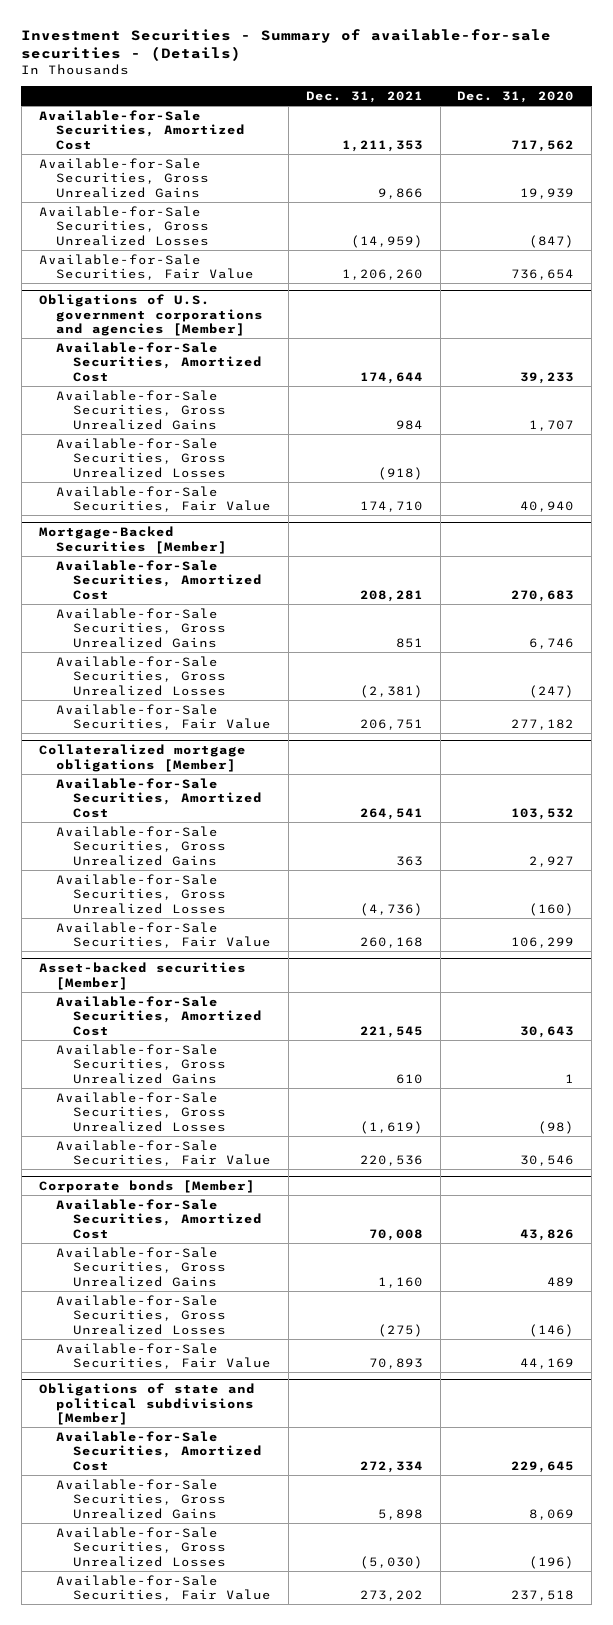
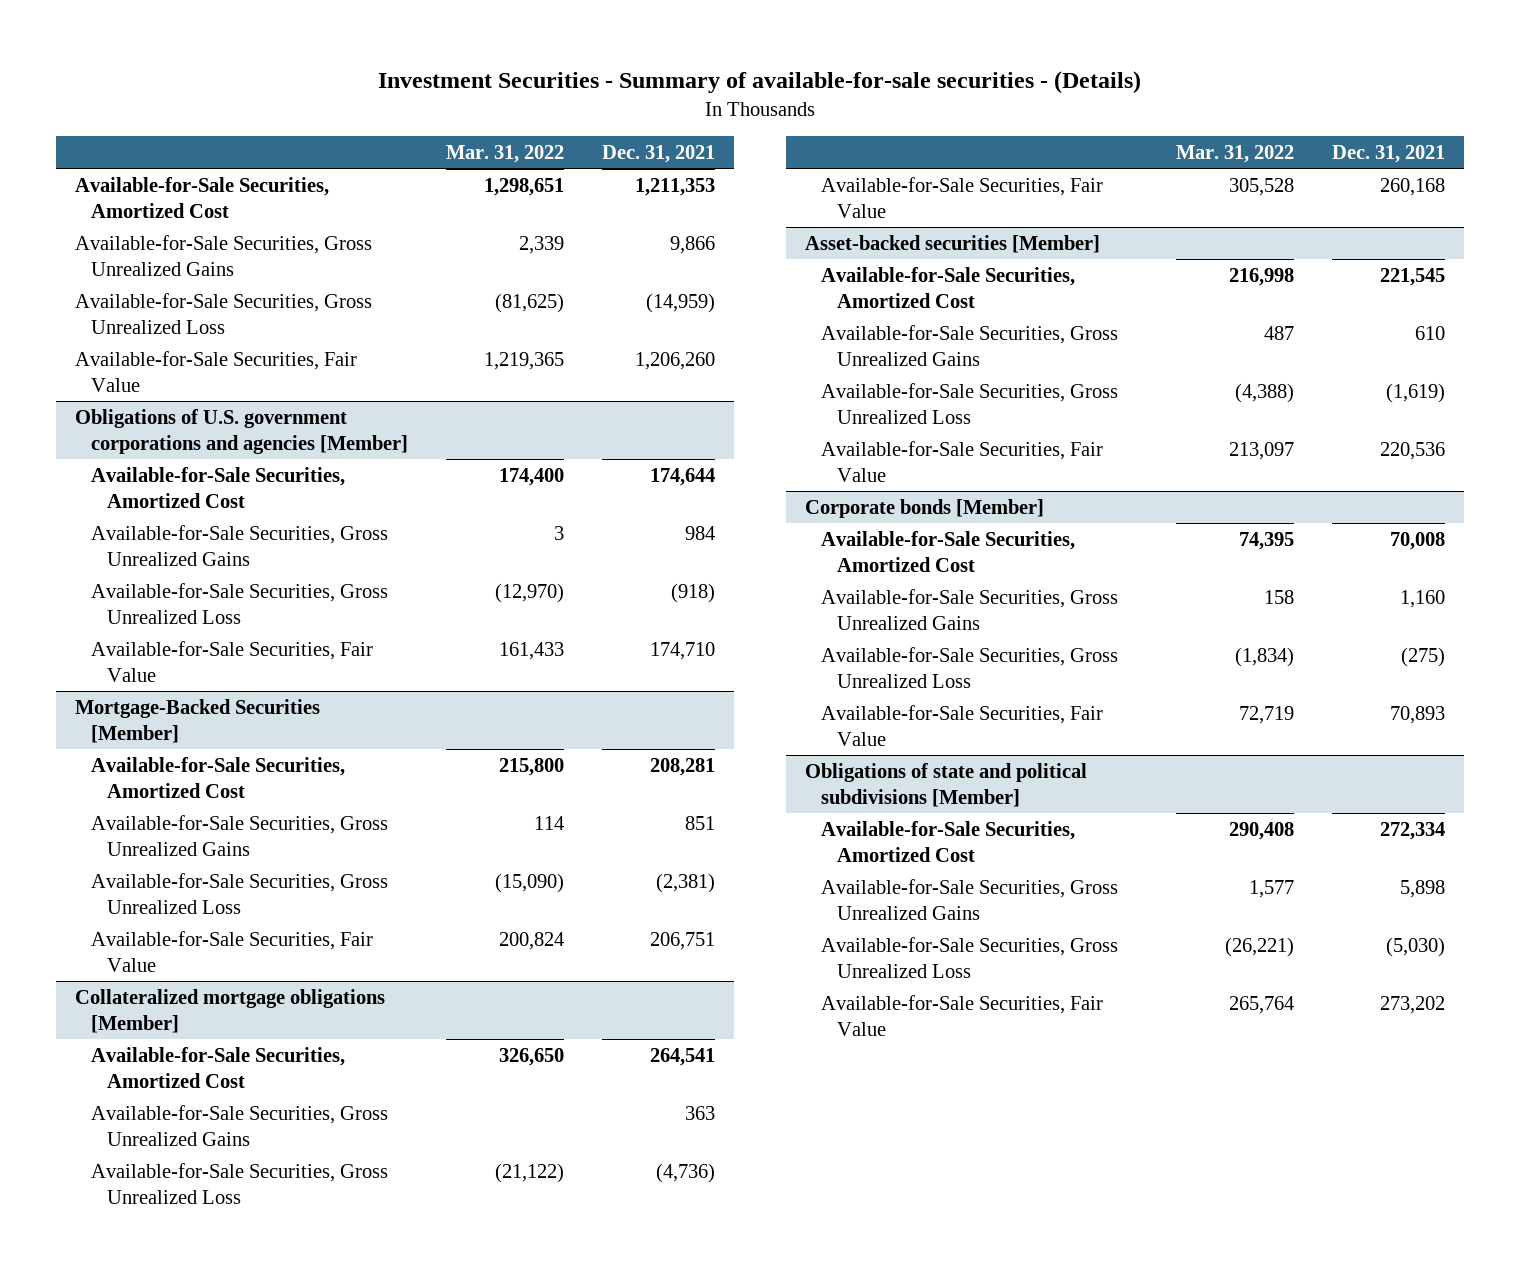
[457,90,575,103] Dec. 31, 2020 -> none
none -> [445,145,564,164] Mar. 31, 2022
[38,205,210,246] Available-for-Sale Securities, Gross Unrealized Losses -> [74,292,372,334] Available-for-Sale Securities, Gross Unrealized Loss
[56,437,227,478] Available-for-Sale Securities, Gross Unrealized Losses -> [90,582,388,624] Available-for-Sale Securities, Gross Unrealized Loss
[56,655,227,696] Available-for-Sale Securities, Gross Unrealized Losses -> [90,872,388,914] Available-for-Sale Securities, Gross Unrealized Loss
[56,873,227,914] Available-for-Sale Securities, Gross Unrealized Losses -> [90,1162,388,1204] Available-for-Sale Securities, Gross Unrealized Loss
[56,1091,227,1132] Available-for-Sale Securities, Gross Unrealized Losses -> [820,382,1118,424] Available-for-Sale Securities, Gross Unrealized Loss
[56,1294,227,1335] Available-for-Sale Securities, Gross Unrealized Losses -> [820,646,1118,688] Available-for-Sale Securities, Gross Unrealized Loss
[56,1526,227,1567] Available-for-Sale Securities, Gross Unrealized Losses -> [820,936,1118,978] Available-for-Sale Securities, Gross Unrealized Loss

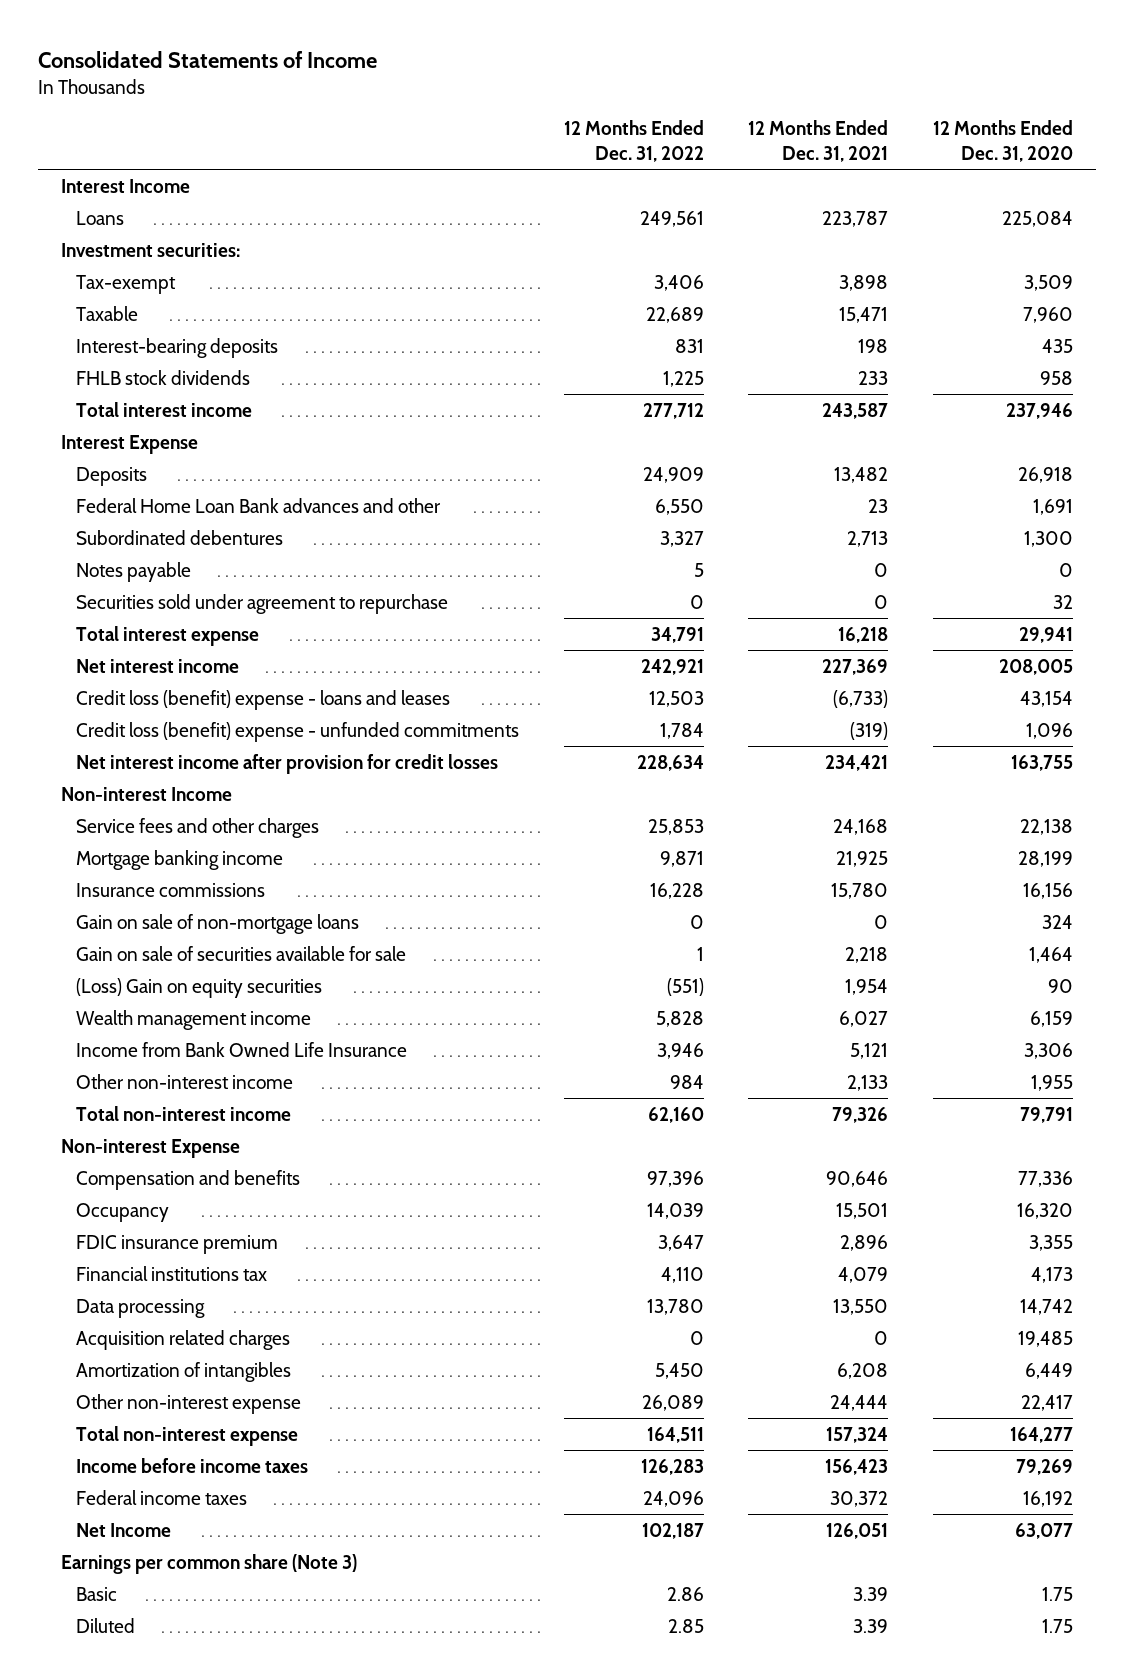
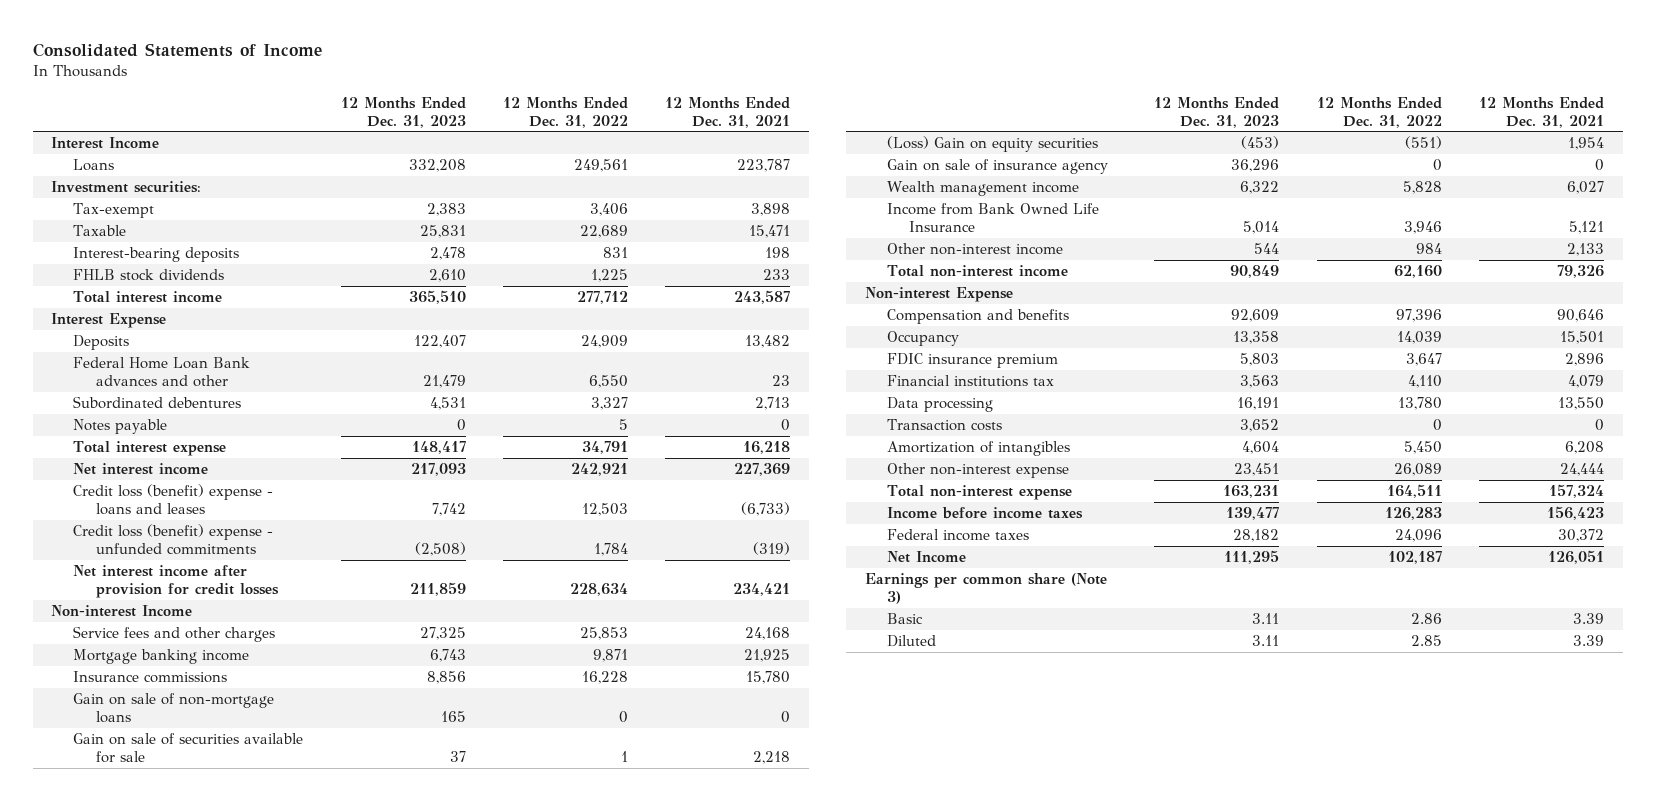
[933,120,1074,162] 12 Months Ended Dec. 31, 2020 -> none
none -> [340,96,466,128] 12 Months Ended Dec. 31, 2023
[75,593,448,614] Securities sold under agreement to repurchase -> none
none -> [887,159,1109,175] Gain on sale of insurance agency
[75,1329,290,1350] Acquisition related charges -> none
none -> [887,419,1003,432] Transaction costs

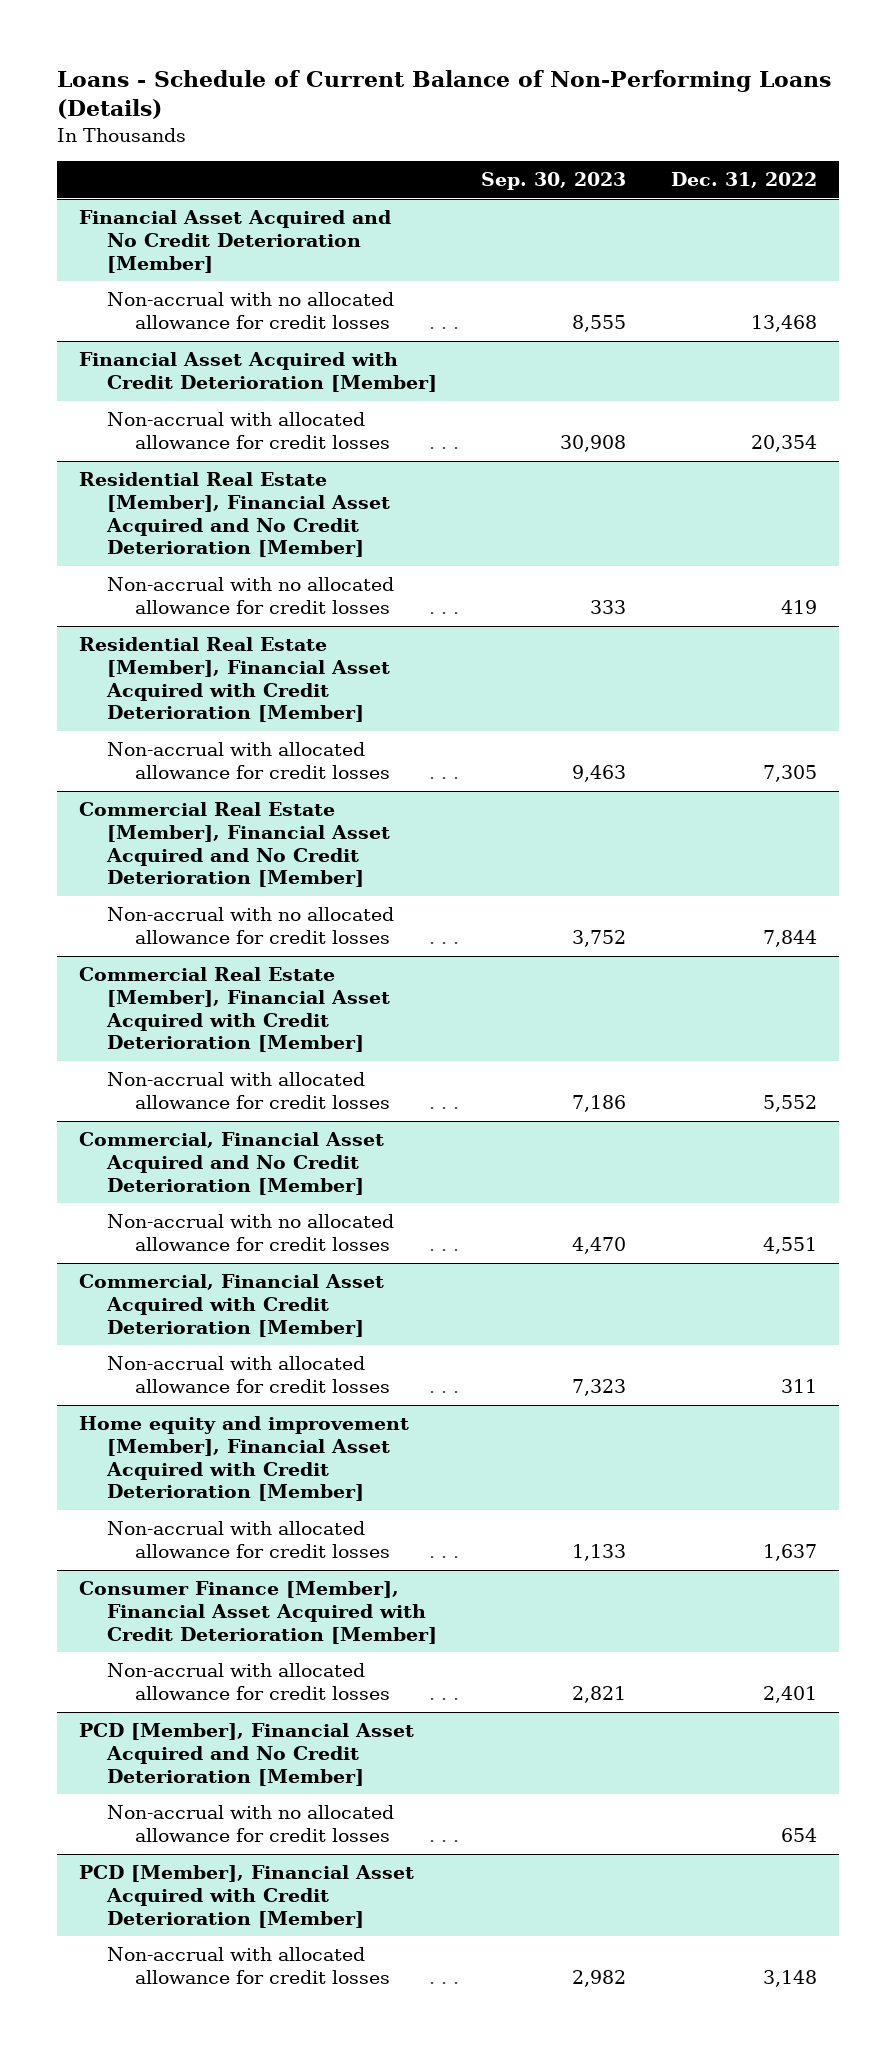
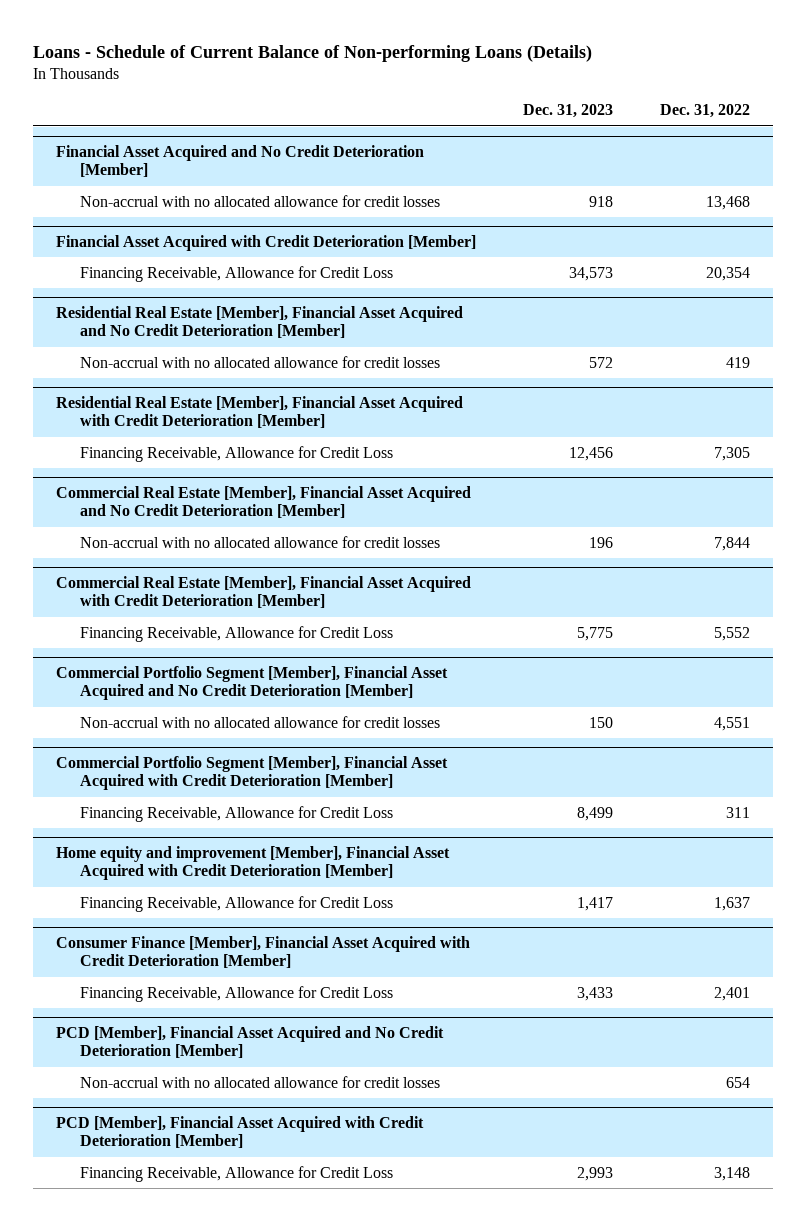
[57,69,832,120] Loans - Schedule of Current Balance of Non-Performing Loans (Details) -> [33,44,593,62] Loans - Schedule of Current Balance of Non-performing Loans (Details)
[481,172,627,191] Sep. 30, 2023 -> none
none -> [523,104,614,119] Dec. 31, 2023
[107,412,390,450] Non-accrual with allocated allowance for credit losses -> [80,265,394,282] Financing Receivable, Allowance for Credit Loss
[107,742,390,780] Non-accrual with allocated allowance for credit losses -> [80,445,394,462] Financing Receivable, Allowance for Credit Loss
[107,1072,390,1110] Non-accrual with allocated allowance for credit losses -> [80,625,394,642] Financing Receivable, Allowance for Credit Loss
[79,1132,385,1195] Commercial, Financial Asset Acquired and No Credit Deterioration [Member] -> [56,665,449,701] Commercial Portfolio Segment [Member], Financial Asset Acquired and No Credit Deterioration [Member]
[79,1274,385,1337] Commercial, Financial Asset Acquired with Credit Deterioration [Member] -> [56,755,449,791] Commercial Portfolio Segment [Member], Financial Asset Acquired with Credit Deterioration [Member]
[107,1356,390,1394] Non-accrual with allocated allowance for credit losses -> [80,805,394,822] Financing Receivable, Allowance for Credit Loss
[107,1521,390,1559] Non-accrual with allocated allowance for credit losses -> [80,895,394,912] Financing Receivable, Allowance for Credit Loss
[107,1663,390,1701] Non-accrual with allocated allowance for credit losses -> [80,985,394,1002] Financing Receivable, Allowance for Credit Loss
[107,1947,390,1985] Non-accrual with allocated allowance for credit losses -> [80,1165,394,1182] Financing Receivable, Allowance for Credit Loss

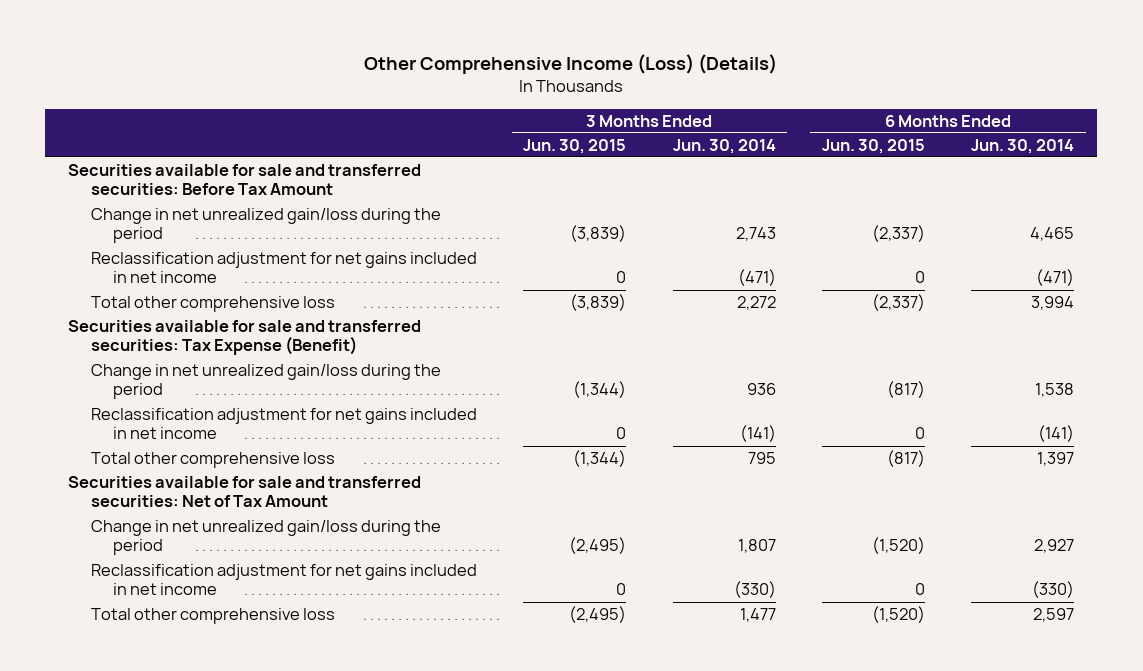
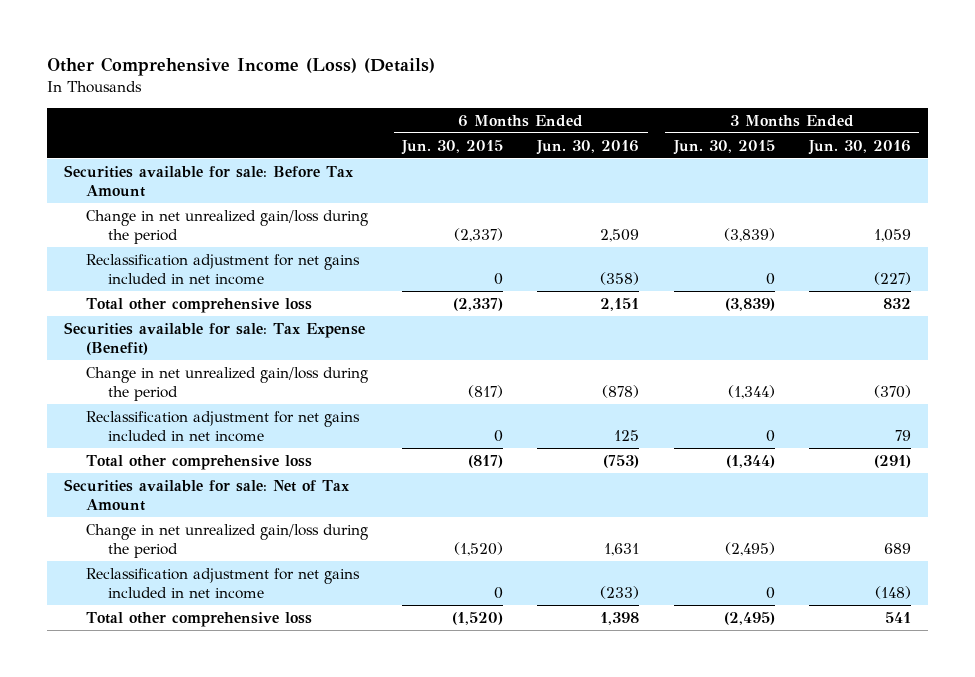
[672,138,776,154] Jun. 30, 2014 -> none
[971,138,1075,154] Jun. 30, 2014 -> none
none -> [536,139,640,155] Jun. 30, 2016
none -> [807,139,911,155] Jun. 30, 2016
[68,164,422,196] Securities available for sale and transferred securities: Before Tax Amount -> [63,164,354,197] Securities available for sale: Before Tax Amount
[68,320,422,356] Securities available for sale and transferred securities: Tax Expense (Benefit) -> [63,321,365,355] Securities available for sale: Tax Expense (Benefit)
[68,476,422,508] Securities available for sale and transferred securities: Net of Tax Amount -> [63,478,350,511] Securities available for sale: Net of Tax Amount

